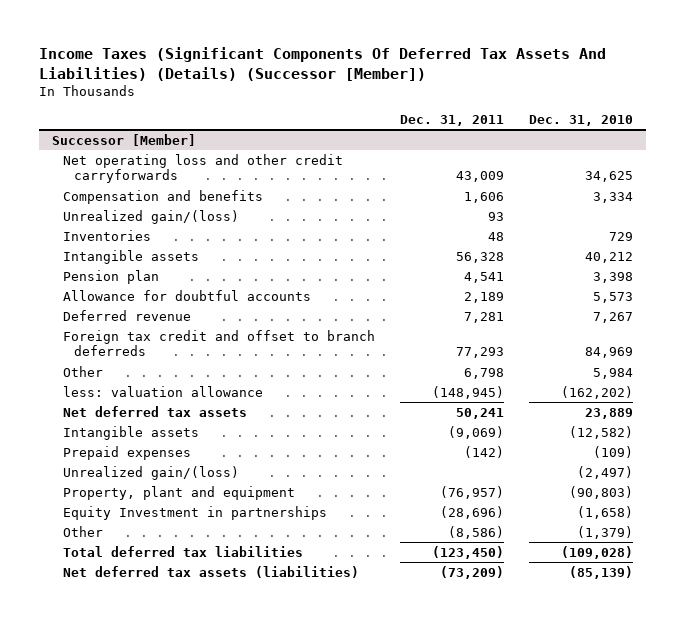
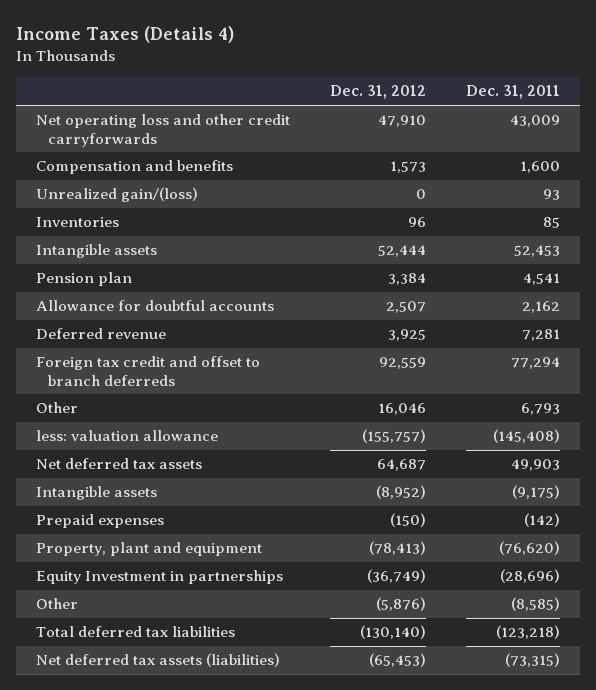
[38,46,606,81] Income Taxes (Significant Components Of Deferred Tax Assets And Liabilities) (Details) (Successor [Member]) -> [16,26,235,44] Income Taxes (Details 4)
[529,114,634,126] Dec. 31, 2010 -> none
none -> [330,85,427,100] Dec. 31, 2012
[51,133,196,146] Successor [Member] -> none
[464,191,505,203] 1,606 -> [520,161,561,174] 1,600
[488,231,505,241] 48 -> [543,217,561,229] 85
[456,251,505,263] 56,328 -> [514,245,561,258] 52,453
[464,291,505,303] 2,189 -> [522,301,561,314] 2,162
[456,347,505,359] 77,293 -> [511,357,561,370] 77,294
[464,367,505,379] 6,798 -> [521,403,561,416] 6,793
[432,385,505,399] (148,945) -> [493,429,561,444] (145,408)
[456,407,505,419] 50,241 -> [511,459,561,472] 49,903
[448,425,505,439] (9,069) -> [512,485,561,500] (9,175)
[62,465,239,480] Unrealized gain/(loss) -> none
[440,485,505,499] (76,957) -> [499,541,561,556] (76,620)
[448,525,505,539] (8,586) -> [511,597,561,612] (8,585)
[432,545,505,559] (123,450) -> [496,625,561,640] (123,218)
[440,565,505,579] (73,209) -> [505,653,561,668] (73,315)

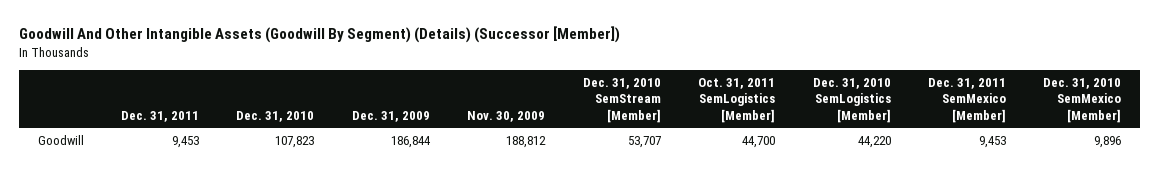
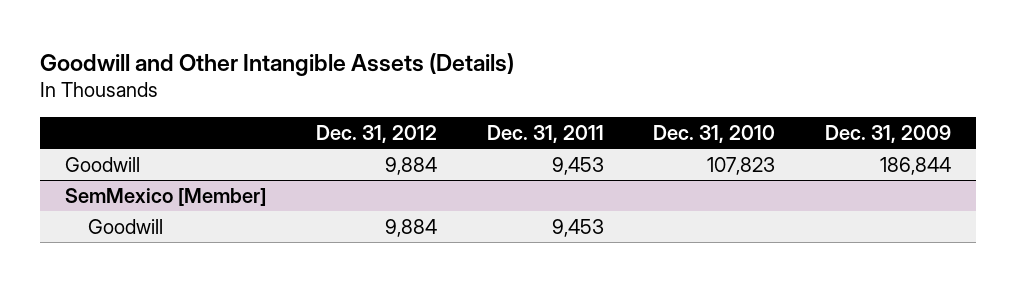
[18,26,620,44] Goodwill And Other Intangible Assets (Goodwill By Segment) (Details) (Successor [Member]) -> [39,52,514,76] Goodwill and Other Intangible Assets (Details)
[467,110,546,122] Nov. 30, 2009 -> none
[582,78,661,123] Dec. 31, 2010 SemStream [Member] -> none
[698,78,776,123] Oct. 31, 2011 SemLogistics [Member] -> none
[812,78,891,123] Dec. 31, 2010 SemLogistics [Member] -> none
[927,78,1006,123] Dec. 31, 2011 SemMexico [Member] -> none
[1043,78,1122,123] Dec. 31, 2010 SemMexico [Member] -> none
none -> [315,125,437,144] Dec. 31, 2012
none -> [64,187,266,206] SemMexico [Member]
none -> [87,218,163,234] Goodwill

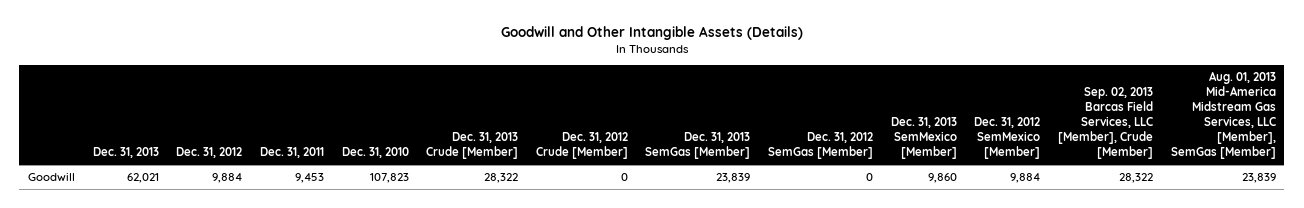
[825,125,952,144] Dec. 31, 2009 -> none
none -> [92,147,159,159] Dec. 31, 2013
none -> [426,132,519,160] Dec. 31, 2013 Crude [Member]
none -> [535,132,628,160] Dec. 31, 2012 Crude [Member]
none -> [645,132,751,160] Dec. 31, 2013 SemGas [Member]
none -> [768,132,874,160] Dec. 31, 2012 SemGas [Member]
none -> [890,117,957,160] Dec. 31, 2013 SemMexico [Member]
none -> [974,117,1041,160] Dec. 31, 2012 SemMexico [Member]
none -> [1058,86,1154,160] Sep. 02, 2013 Barcas Field Services, LLC [Member], Crude [Member]
none -> [1170,70,1276,160] Aug. 01, 2013 Mid-America Midstream Gas Services, LLC [Member], SemGas [Member]
[64,187,266,206] SemMexico [Member] -> none
[87,218,163,234] Goodwill -> none

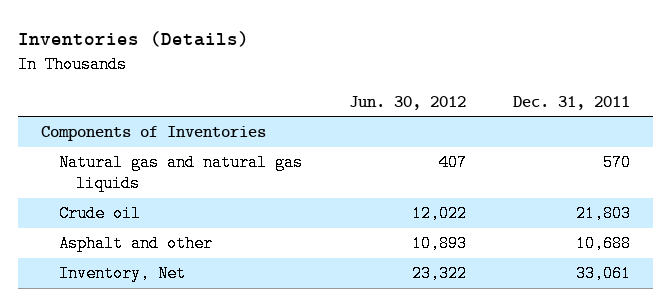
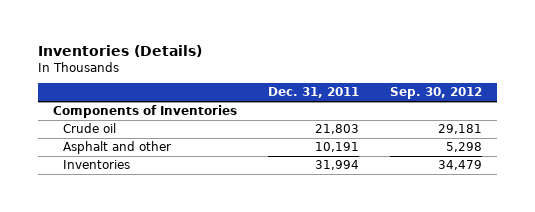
[348,95,466,110] Jun. 30, 2012 -> none
none -> [389,87,482,100] Sep. 30, 2012
[58,154,303,192] Natural gas and natural gas liquids -> none
[58,265,186,283] Inventory, Net -> none
[575,235,631,253] 10,688 -> [314,142,359,153] 10,191
none -> [63,160,131,170] Inventories

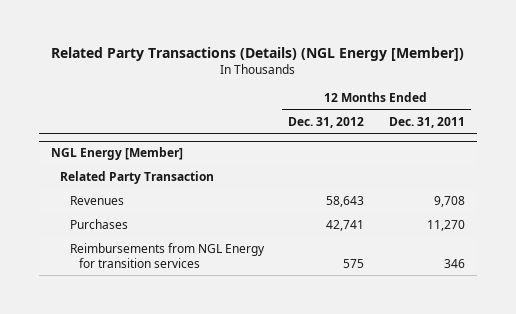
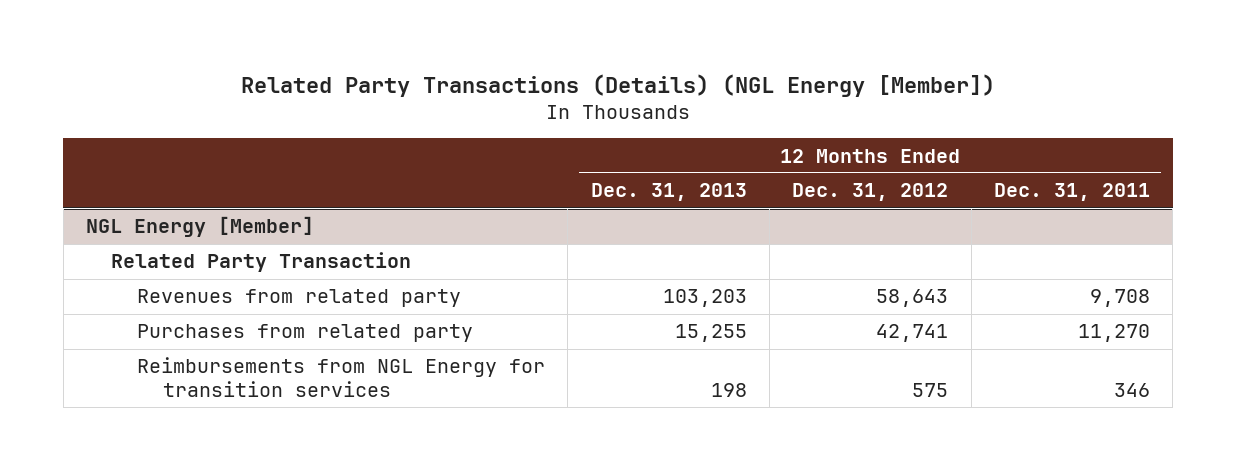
none -> [590,183,747,202] Dec. 31, 2013
[69,196,124,206] Revenues -> [137,289,462,308] Revenues from related party
[69,219,128,230] Purchases -> [137,324,474,343] Purchases from related party

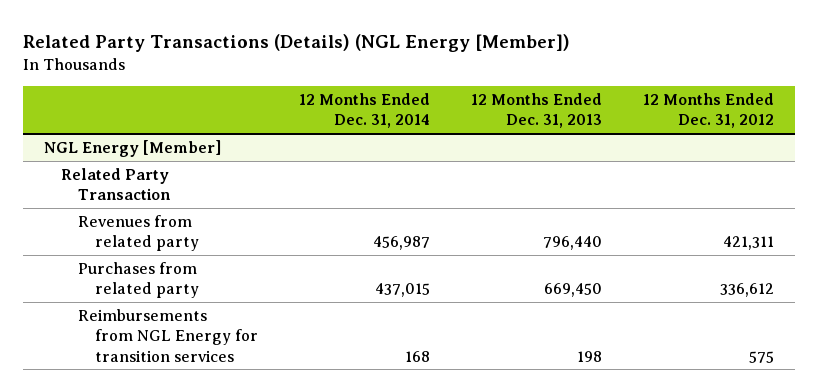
[994,183,1151,202] Dec. 31, 2011 -> none
none -> [299,93,431,129] 12 Months Ended Dec. 31, 2014
[662,289,747,308] 103,203 -> [543,236,603,251] 796,440
[876,289,949,308] 58,643 -> [723,236,775,251] 421,311
[674,324,747,343] 15,255 -> [544,283,603,298] 669,450
[876,324,949,343] 42,741 -> [720,283,775,298] 336,612

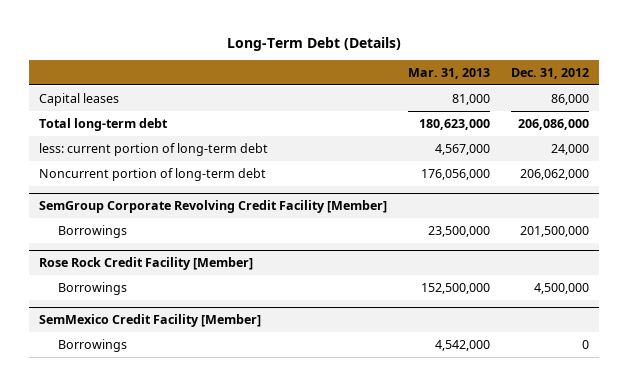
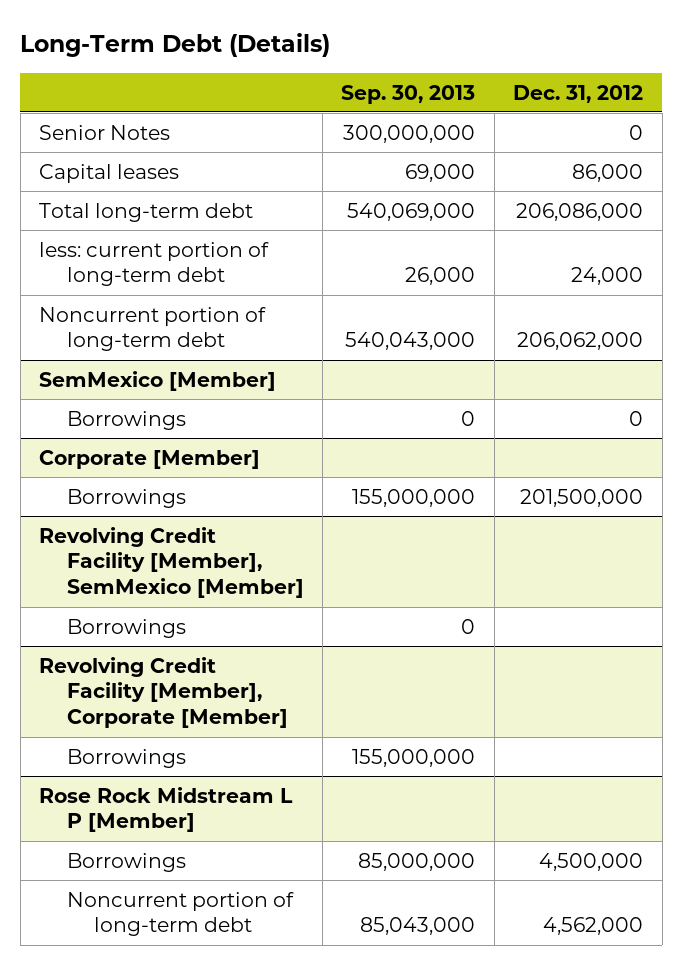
[407,68,490,80] Mar. 31, 2013 -> none
none -> [341,84,476,104] Sep. 30, 2013
none -> [39,124,171,140] Senior Notes
[39,200,388,214] SemGroup Corporate Revolving Credit Facility [Member] -> none
none -> [39,370,277,391] SemMexico [Member]
none -> [66,410,186,430] Borrowings
none -> [39,449,261,469] Corporate [Member]
[39,257,254,271] Rose Rock Credit Facility [Member] -> none
none -> [39,526,304,599] Revolving Credit Facility [Member], SemMexico [Member]
none -> [66,618,186,638] Borrowings
none -> [39,656,288,729] Revolving Credit Facility [Member], Corporate [Member]
none -> [66,748,186,768] Borrowings
none -> [39,786,294,833] Rose Rock Midstream L P [Member]
[39,314,262,328] SemMexico Credit Facility [Member] -> none
[57,338,127,352] Borrowings -> none
none -> [66,891,294,937] Noncurrent portion of long-term debt

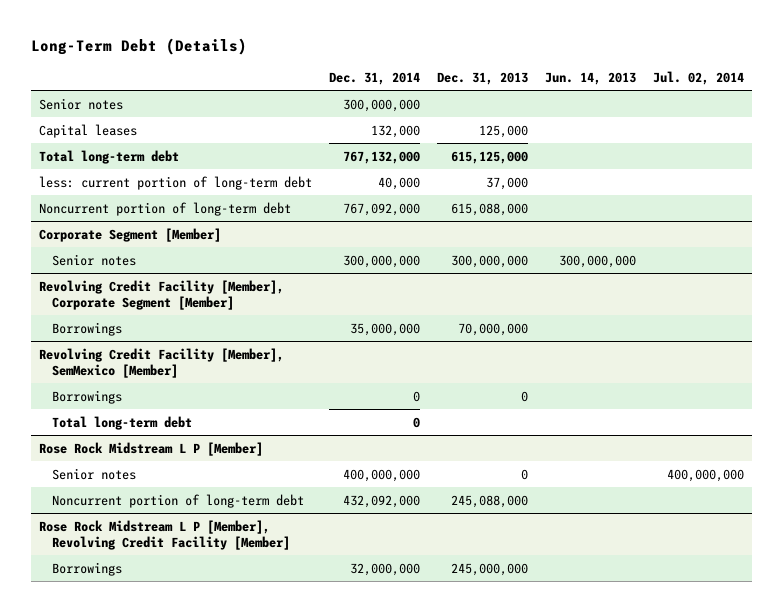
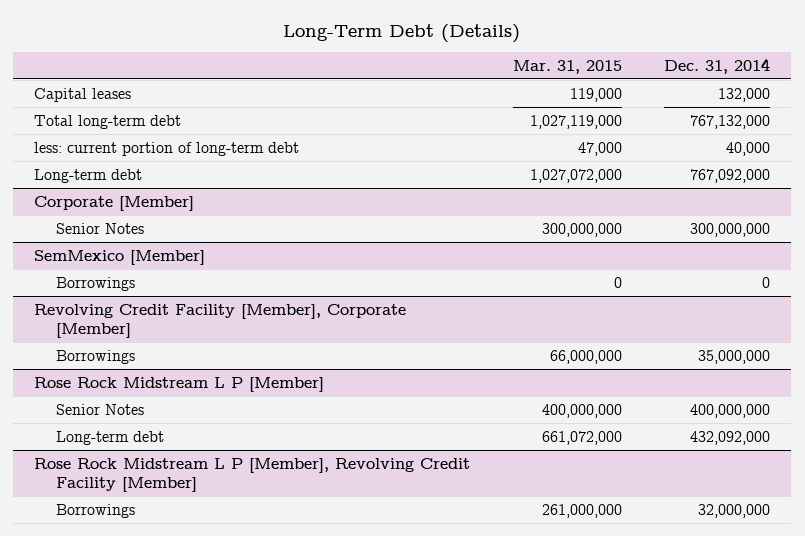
[436,71,528,85] Dec. 31, 2013 -> none
[544,71,636,85] Jun. 14, 2013 -> none
[652,70,744,85] Jul. 02, 2014 -> none
none -> [512,59,622,74] Mar. 31, 2015
[39,97,124,110] Senior notes -> none
[39,279,285,310] Revolving Credit Facility [Member], Corporate Segment [Member] -> none
[51,321,122,336] Borrowings -> none
[39,347,285,378] Revolving Credit Facility [Member], SemMexico [Member] -> none
[39,201,292,216] Noncurrent portion of long-term debt -> [34,168,143,183] Long-term debt
[39,227,222,242] Corporate Segment [Member] -> [34,195,195,211] Corporate [Member]
[51,253,136,266] Senior notes -> [55,222,144,234] Senior Notes
none -> [34,249,206,265] SemMexico [Member]
[51,415,192,430] Total long-term debt -> none
none -> [34,303,407,339] Revolving Credit Facility [Member], Corporate [Member]
none -> [55,349,135,364] Borrowings
[51,467,136,480] Senior notes -> [55,403,144,415] Senior Notes
[51,493,304,508] Noncurrent portion of long-term debt -> [55,430,164,445] Long-term debt

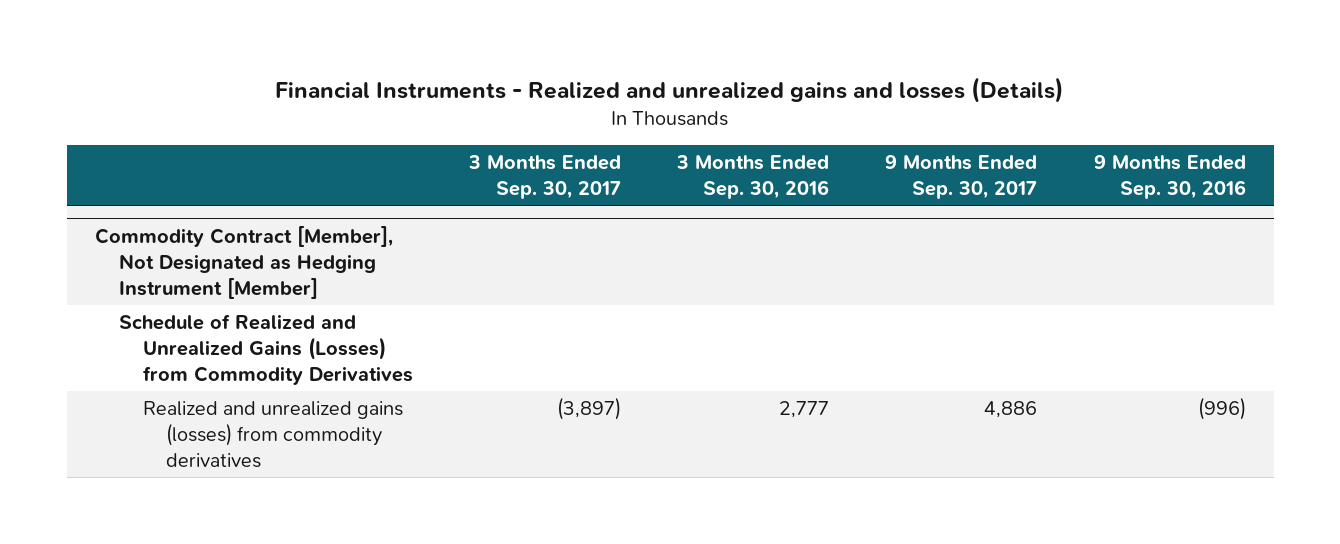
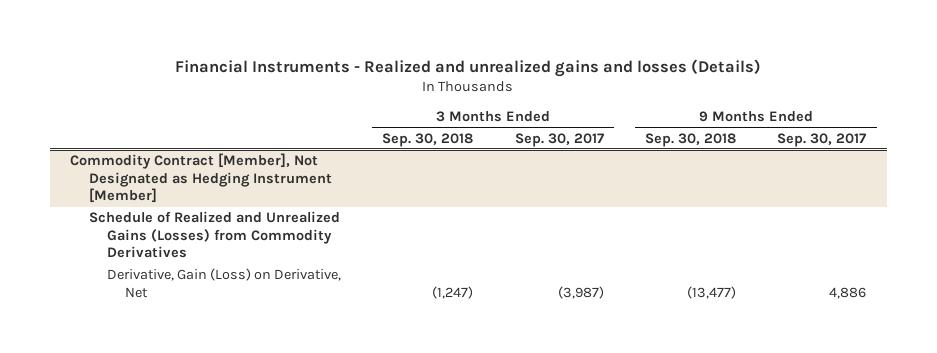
[676,154,830,199] 3 Months Ended Sep. 30, 2016 -> none
[1093,154,1246,199] 9 Months Ended Sep. 30, 2016 -> none
none -> [382,132,474,147] Sep. 30, 2018
none -> [644,132,736,147] Sep. 30, 2018
[142,401,403,468] Realized and unrealized gains (losses) from commodity derivatives -> none
none -> [106,268,341,298] Derivative, Gain (Loss) on Derivative, Net

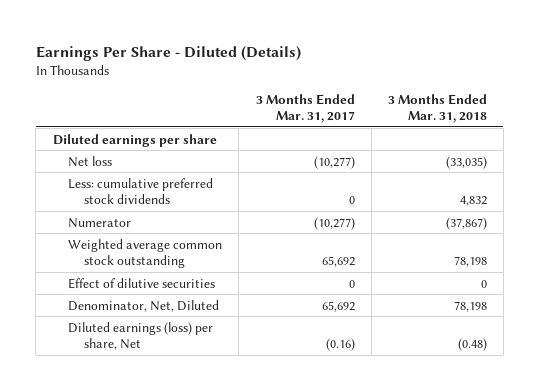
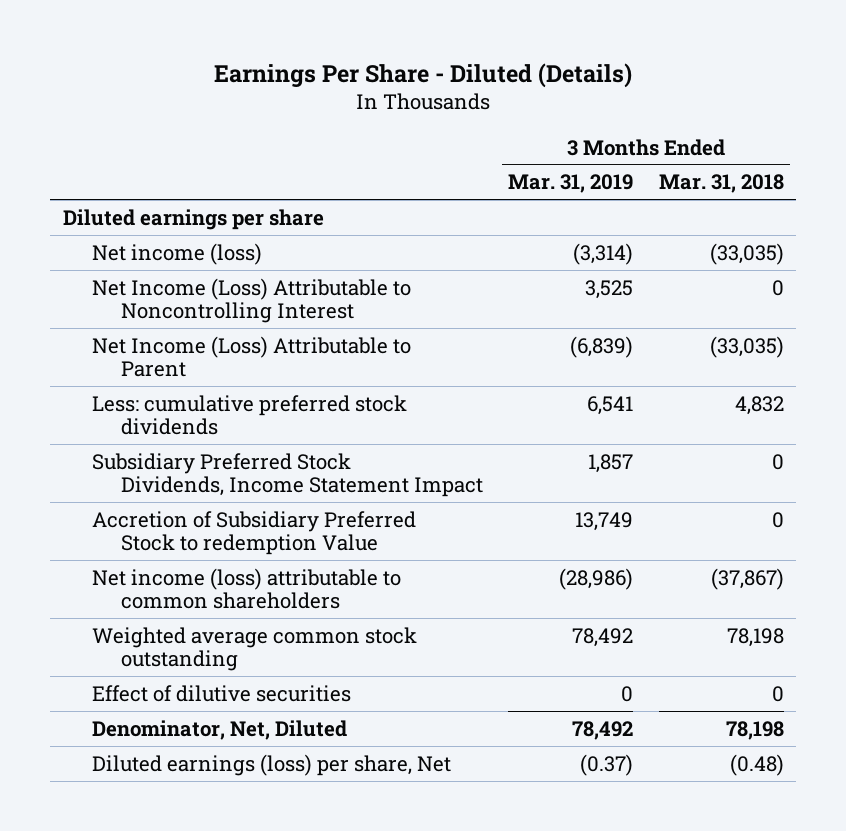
[255,93,355,124] 3 Months Ended Mar. 31, 2017 -> none
none -> [508,174,634,194] Mar. 31, 2019
[68,155,113,167] Net loss -> [91,242,262,265] Net income (loss)
none -> [91,277,411,324] Net Income (Loss) Attributable to Noncontrolling Interest
none -> [91,335,411,378] Net Income (Loss) Attributable to Parent
none -> [91,452,483,498] Subsidiary Preferred Stock Dividends, Income Statement Impact
none -> [91,510,416,556] Accretion of Subsidiary Preferred Stock to redemption Value
[68,217,132,228] Numerator -> [91,567,401,610] Net income (loss) attributable to common shareholders

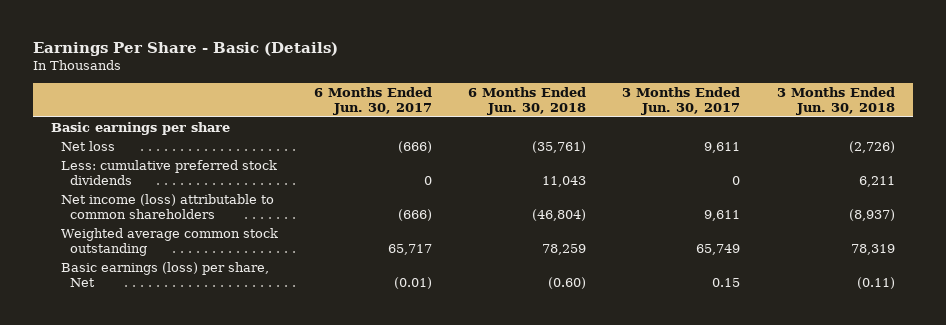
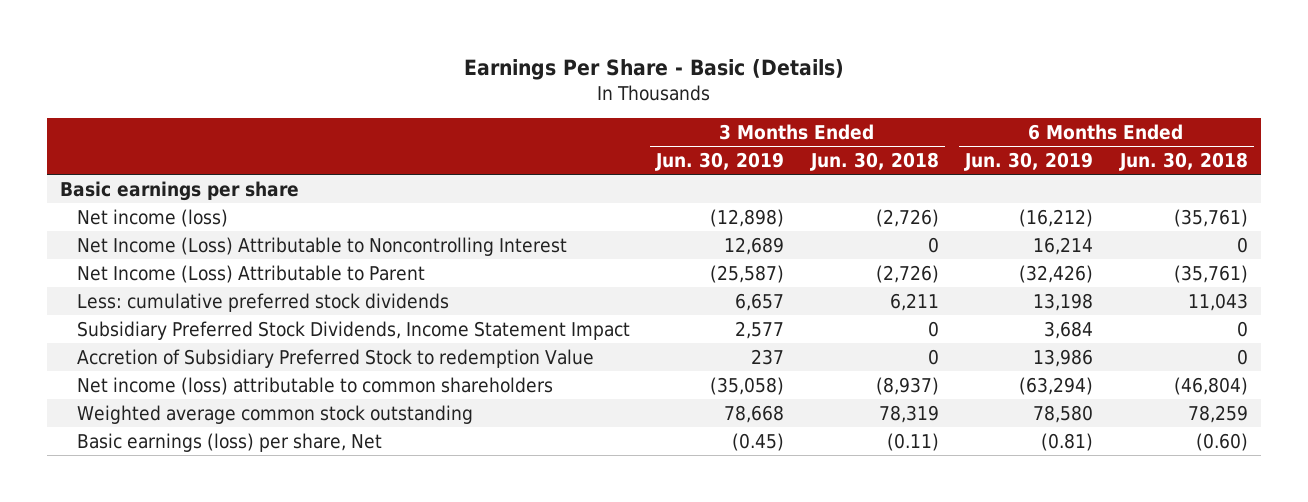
[313,87,432,115] 6 Months Ended Jun. 30, 2017 -> none
[622,87,741,115] 3 Months Ended Jun. 30, 2017 -> none
none -> [655,151,785,171] Jun. 30, 2019
none -> [964,151,1094,171] Jun. 30, 2019
[60,141,115,152] Net loss -> [76,208,228,227] Net income (loss)
none -> [76,236,567,256] Net Income (Loss) Attributable to Noncontrolling Interest
none -> [76,264,425,283] Net Income (Loss) Attributable to Parent
none -> [76,320,630,340] Subsidiary Preferred Stock Dividends, Income Statement Impact
none -> [76,348,594,368] Accretion of Subsidiary Preferred Stock to redemption Value

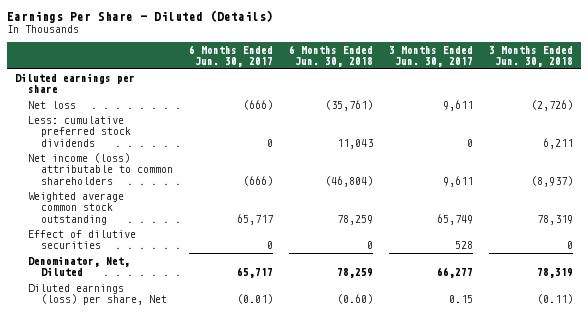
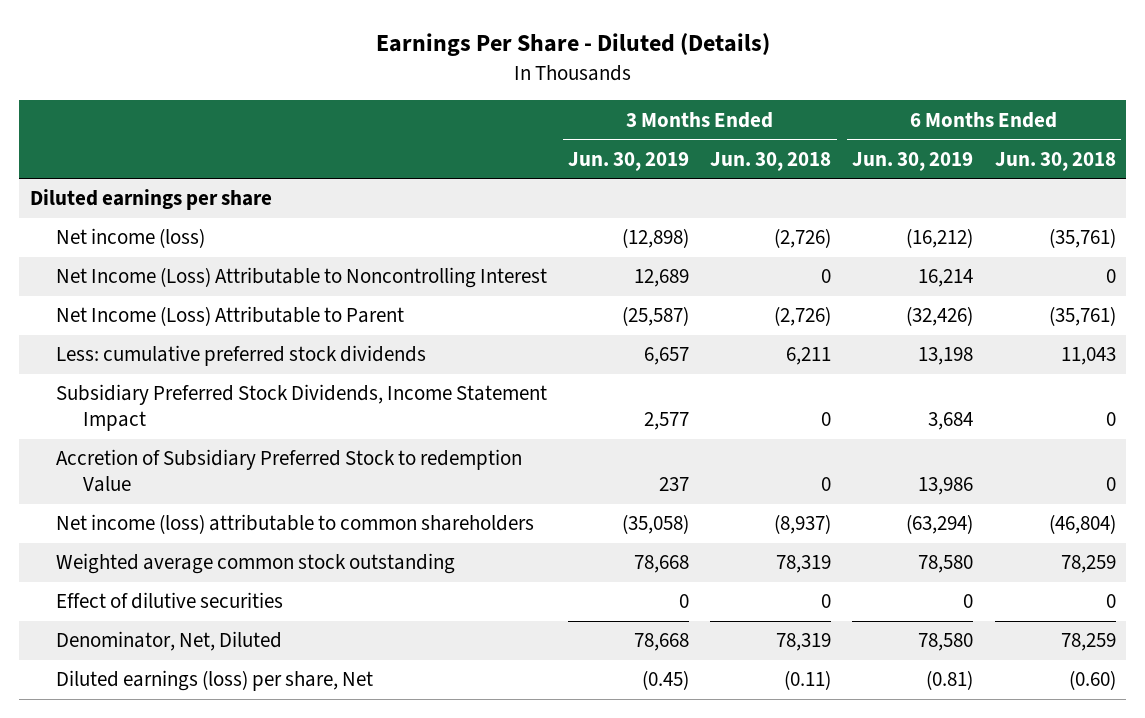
[189,44,274,67] 6 Months Ended Jun. 30, 2017 -> none
[389,45,474,67] 3 Months Ended Jun. 30, 2017 -> none
none -> [568,151,690,171] Jun. 30, 2019
none -> [852,151,974,171] Jun. 30, 2019
[28,100,77,109] Net loss -> [56,228,206,249] Net income (loss)
none -> [56,267,548,289] Net Income (Loss) Attributable to Noncontrolling Interest
none -> [56,306,405,327] Net Income (Loss) Attributable to Parent
none -> [56,384,548,432] Subsidiary Preferred Stock Dividends, Income Statement Impact
none -> [56,449,523,493] Accretion of Subsidiary Preferred Stock to redemption Value

